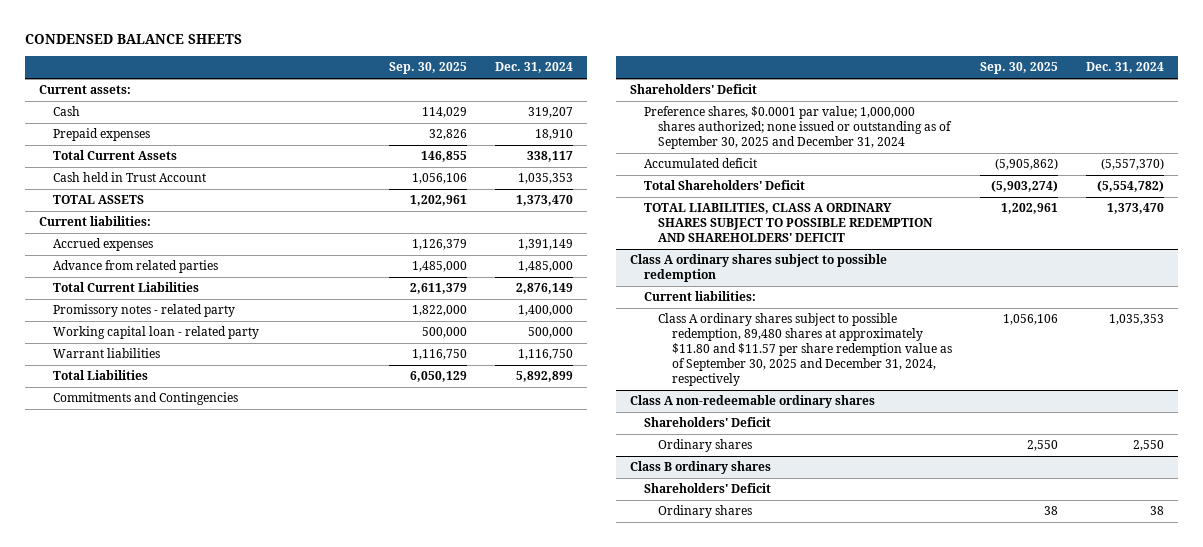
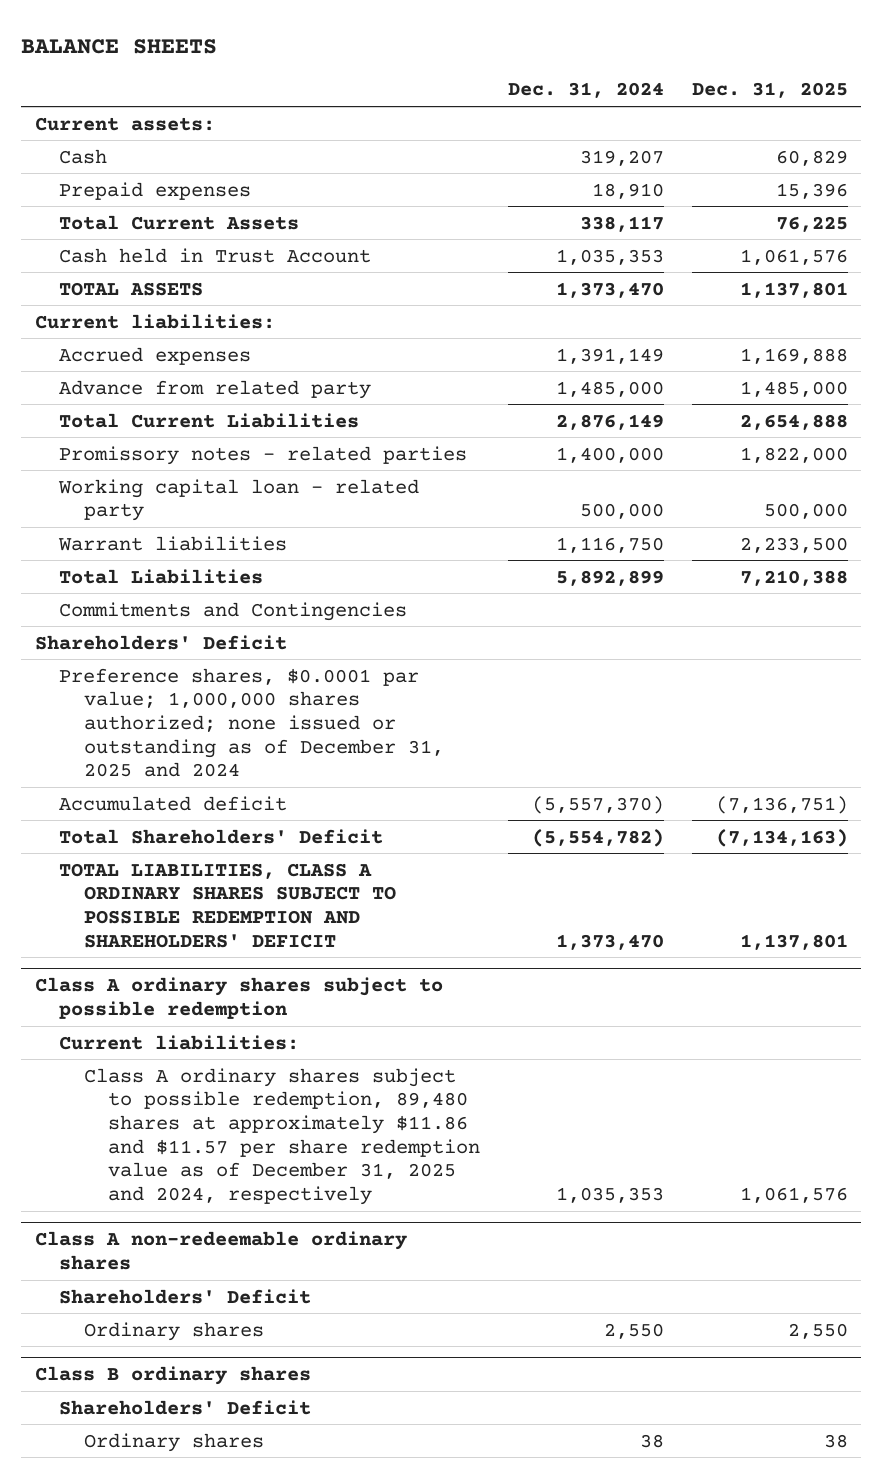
[25,33,243,44] CONDENSED BALANCE SHEETS -> [20,38,217,54] BALANCE SHEETS
[388,62,467,75] Sep. 30, 2025 -> none
none -> [691,82,848,99] Dec. 31, 2025
[53,260,219,274] Advance from related parties -> [59,379,372,399] Advance from related party
[53,304,236,318] Promissory notes - related party -> [59,445,468,465] Promissory notes - related parties
[644,106,953,150] Preference shares, $0.0001 par value; 1,000,000 shares authorized; none issued or outstanding as of September 30, 2025 and December 31, 2024 -> [59,667,444,778] Preference shares, $0.0001 par value; 1,000,000 shares authorized; none issued or outstanding as of December 31, 2025 and 2024
[658,313,953,387] Class A ordinary shares subject to possible redemption, 89,480 shares at approximately $11.80 and $11.57 per share redemption value as of September 30, 2025 and December 31, 2024, respectively -> [83,1067,481,1206] Class A ordinary shares subject to possible redemption, 89,480 shares at approximately $11.86 and $11.57 per share redemption value as of December 31, 2025 and 2024, respectively

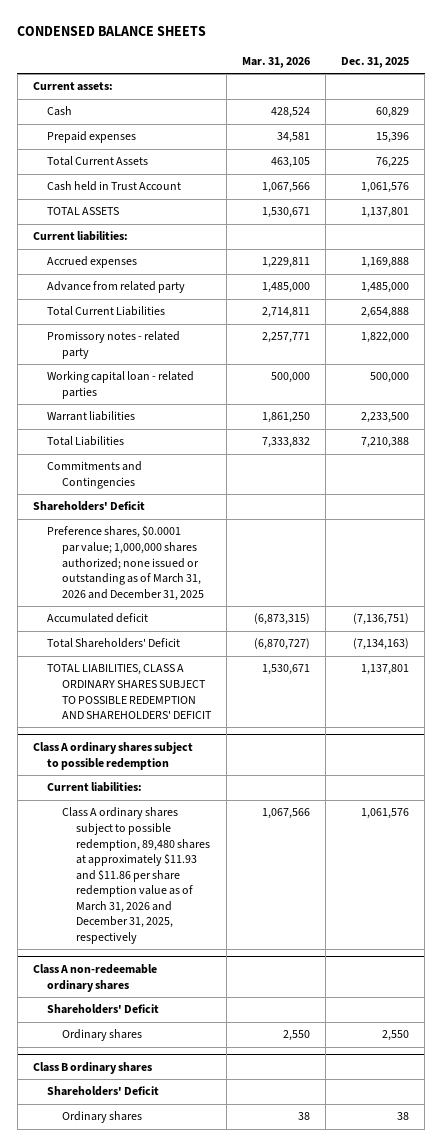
[20,38,217,54] BALANCE SHEETS -> [17,26,207,37] CONDENSED BALANCE SHEETS
[507,82,664,99] Dec. 31, 2024 -> none
none -> [241,57,310,69] Mar. 31, 2026
[59,445,468,465] Promissory notes - related parties -> [47,331,181,359] Promissory notes - related party
[58,478,420,522] Working capital loan - related party -> [47,371,195,399] Working capital loan - related parties
[59,667,444,778] Preference shares, $0.0001 par value; 1,000,000 shares authorized; none issued or outstanding as of December 31, 2025 and 2024 -> [47,526,204,601] Preference shares, $0.0001 par value; 1,000,000 shares authorized; none issued or outstanding as of March 31, 2026 and December 31, 2025
[83,1067,481,1206] Class A ordinary shares subject to possible redemption, 89,480 shares at approximately $11.86 and $11.57 per share redemption value as of December 31, 2025 and 2024, respectively -> [61,807,210,944] Class A ordinary shares subject to possible redemption, 89,480 shares at approximately $11.93 and $11.86 per share redemption value as of March 31, 2026 and December 31, 2025, respectively

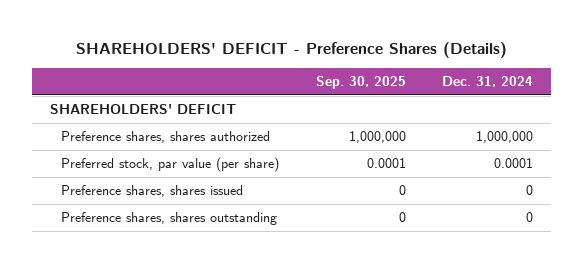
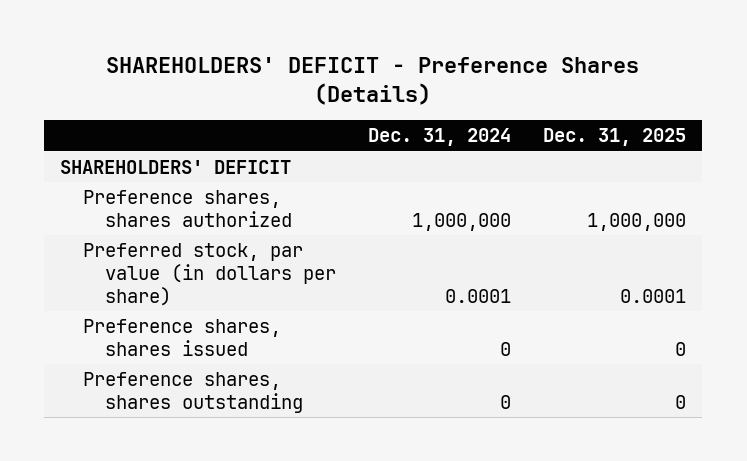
[315,76,406,90] Sep. 30, 2025 -> none
none -> [543,128,687,147] Dec. 31, 2025
[60,157,279,173] Preferred stock, par value (per share) -> [82,242,337,307] Preferred stock, par value (in dollars per share)

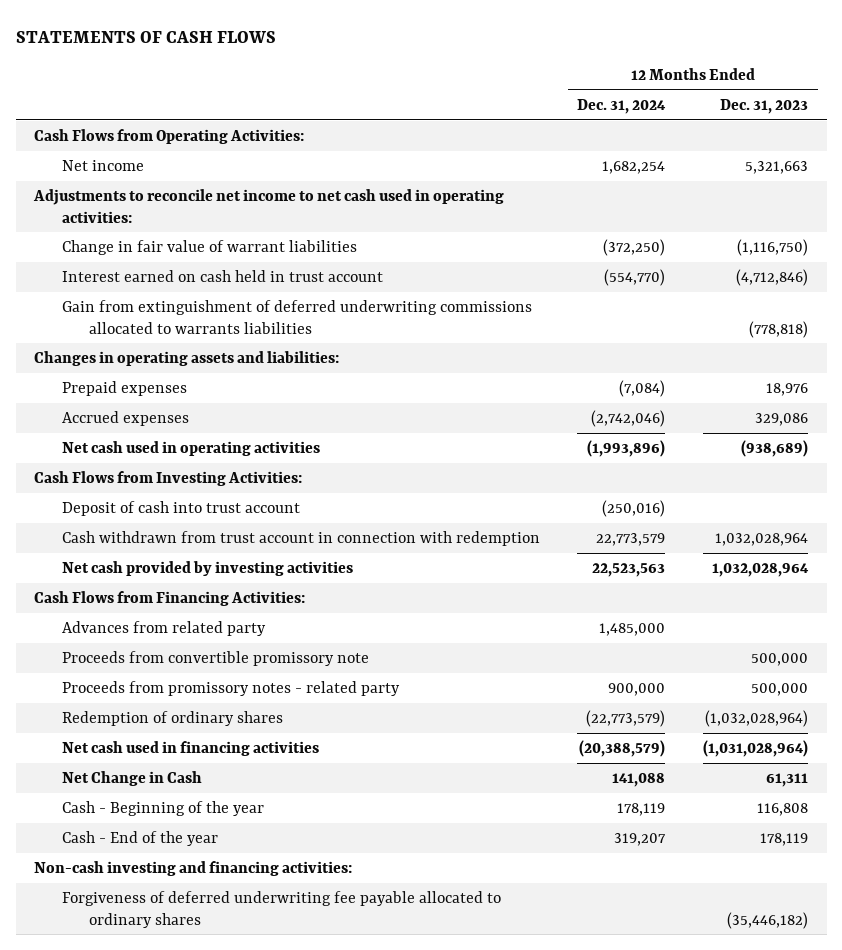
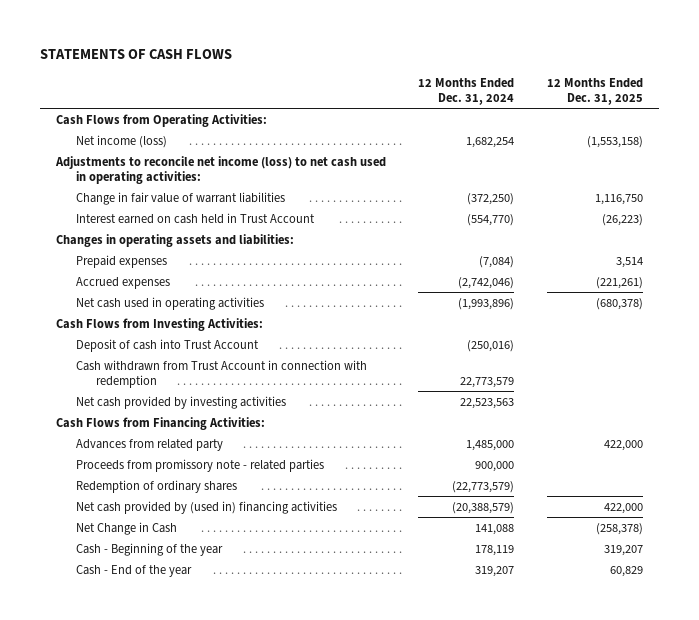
[720,98,809,114] Dec. 31, 2023 -> none
none -> [546,77,643,106] 12 Months Ended Dec. 31, 2025
[61,159,144,171] Net income -> [76,134,168,148] Net income (loss)
[33,188,505,223] Adjustments to reconcile net income to net cash used in operating activities: -> [54,155,386,184] Adjustments to reconcile net income (loss) to net cash used in operating activities:
[61,299,532,334] Gain from extinguishment of deferred underwriting commissions allocated to warrants liabilities -> none
[61,269,383,282] Interest earned on cash held in trust account -> [76,212,316,224] Interest earned on cash held in Trust Account
[61,500,300,516] Deposit of cash into trust account -> [76,338,260,352] Deposit of cash into Trust Account
[61,530,540,546] Cash withdrawn from trust account in connection with redemption -> [76,359,368,388] Cash withdrawn from Trust Account in connection with redemption
[61,650,369,666] Proceeds from convertible promissory note -> none
[61,680,400,696] Proceeds from promissory notes - related party -> [76,458,325,472] Proceeds from promissory note - related parties
[61,740,319,756] Net cash used in financing activities -> [76,500,338,514] Net cash provided by (used in) financing activities
[34,860,353,876] Non-cash investing and financing activities: -> none
[61,890,501,928] Forgiveness of deferred underwriting fee payable allocated to ordinary shares -> none

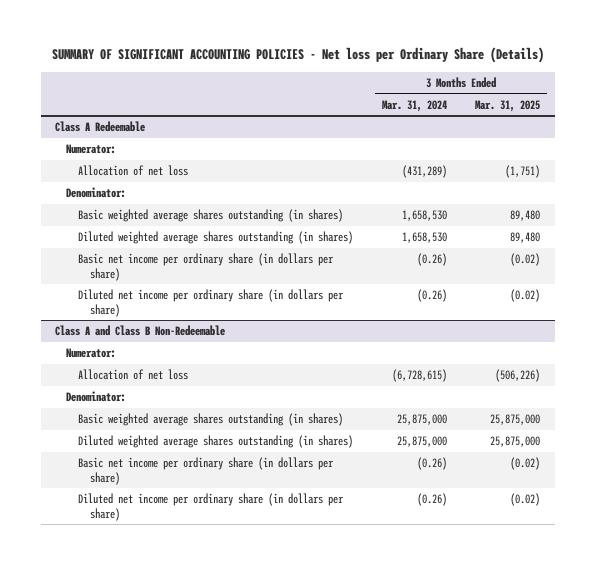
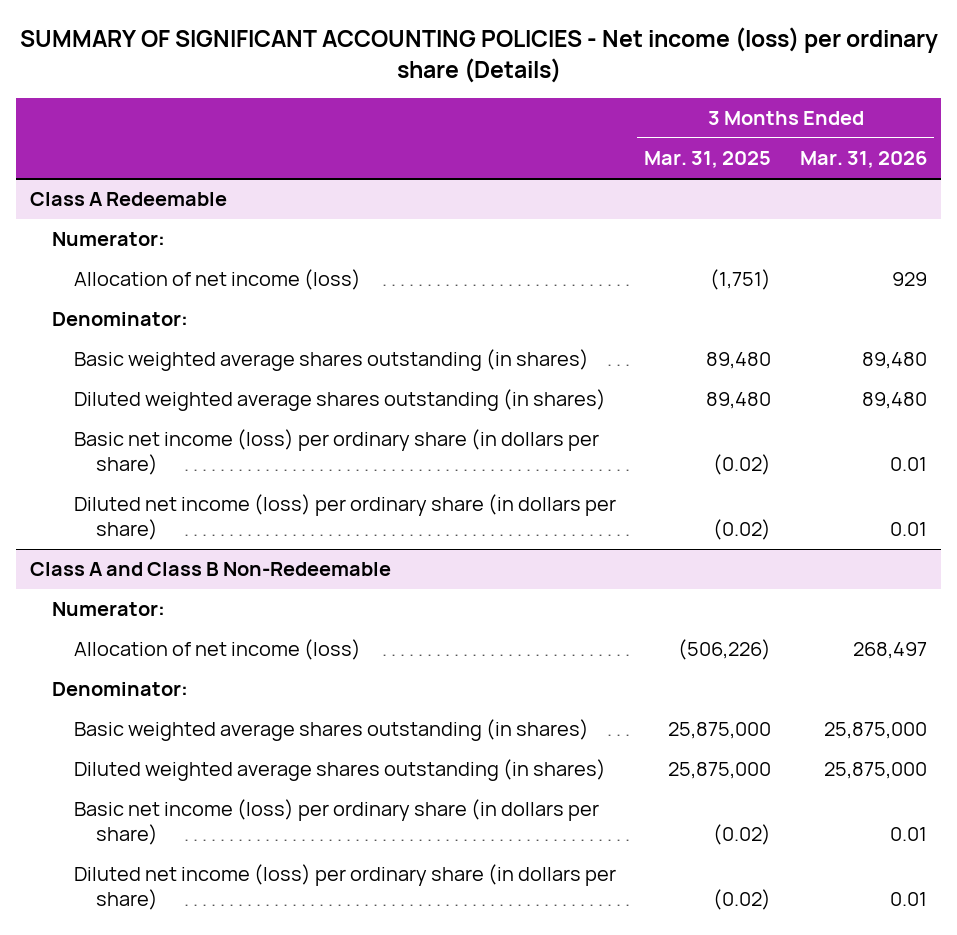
[51,47,544,64] SUMMARY OF SIGNIFICANT ACCOUNTING POLICIES - Net loss per Ordinary Share (Details) -> [19,26,938,83] SUMMARY OF SIGNIFICANT ACCOUNTING POLICIES - Net income (loss) per ordinary share (Details)
[381,99,447,112] Mar. 31, 2024 -> none
none -> [799,151,927,169] Mar. 31, 2026
[78,165,189,177] Allocation of net loss -> [73,269,361,291] Allocation of net income (loss)
[78,253,335,281] Basic net income per ordinary share (in dollars per share) -> [73,429,599,476] Basic net income (loss) per ordinary share (in dollars per share)
[78,289,345,317] Diluted net income per ordinary share (in dollars per share) -> [73,494,616,541] Diluted net income (loss) per ordinary share (in dollars per share)
[78,369,189,381] Allocation of net loss -> [73,639,361,661] Allocation of net income (loss)
[78,457,335,485] Basic net income per ordinary share (in dollars per share) -> [73,799,599,846] Basic net income (loss) per ordinary share (in dollars per share)
[78,493,345,521] Diluted net income per ordinary share (in dollars per share) -> [73,864,616,911] Diluted net income (loss) per ordinary share (in dollars per share)

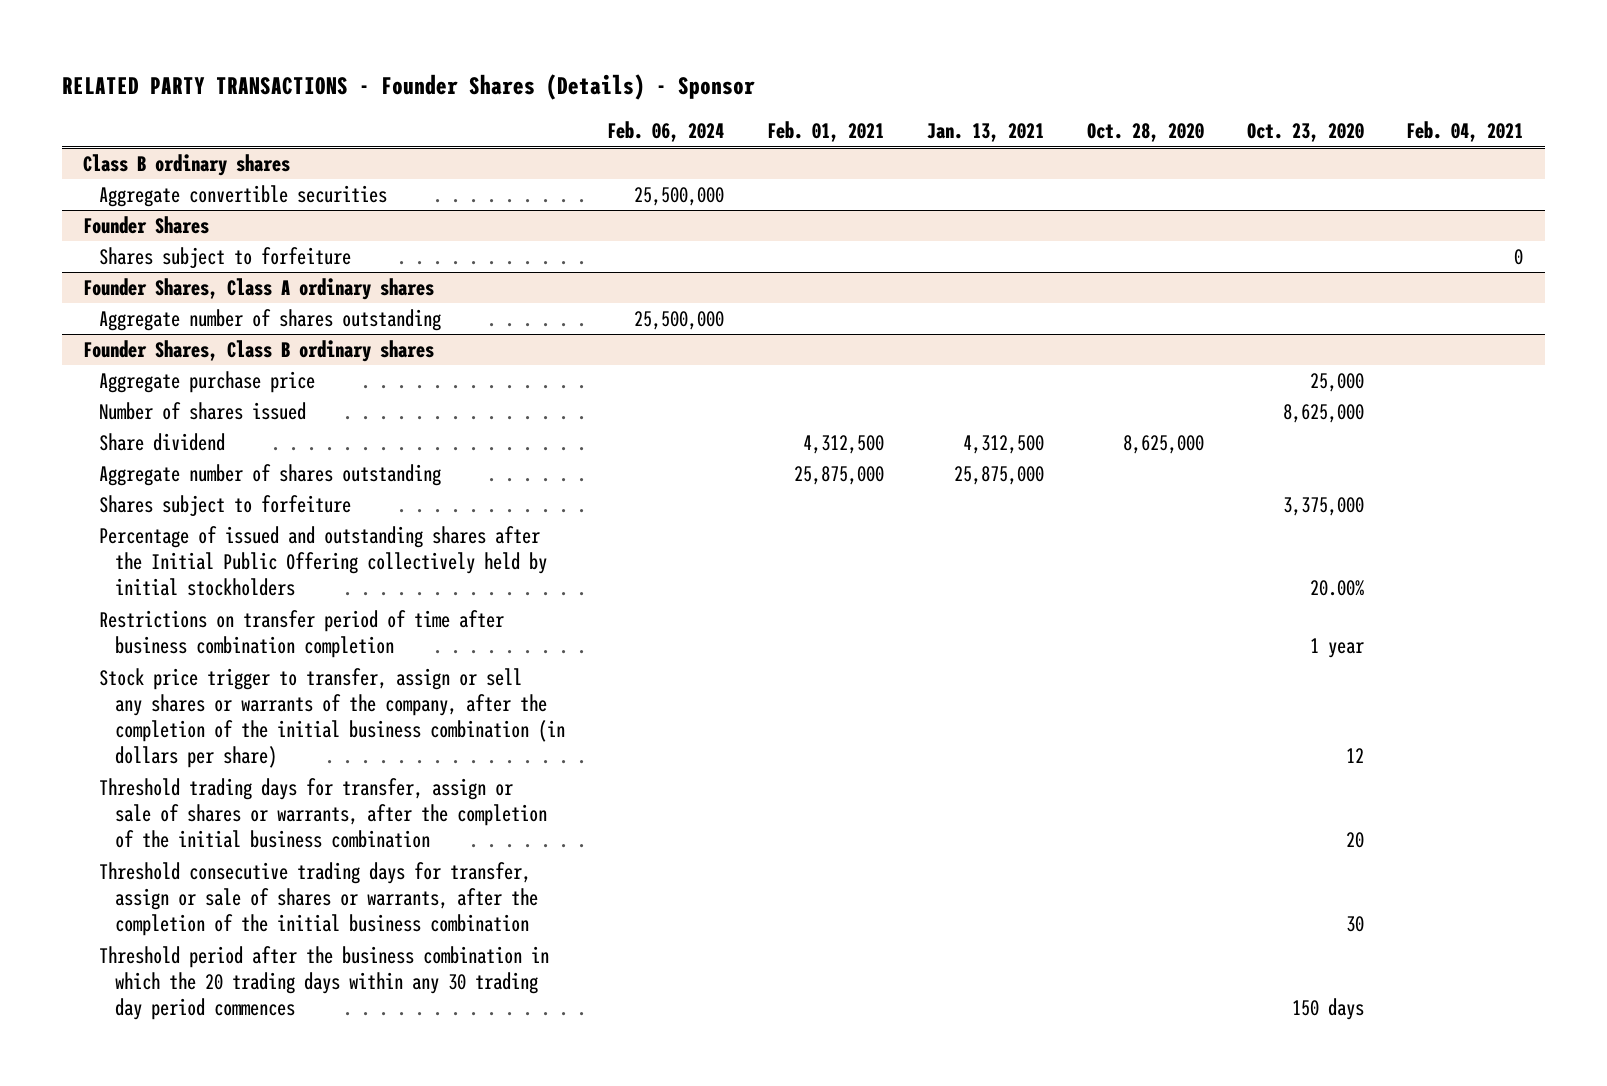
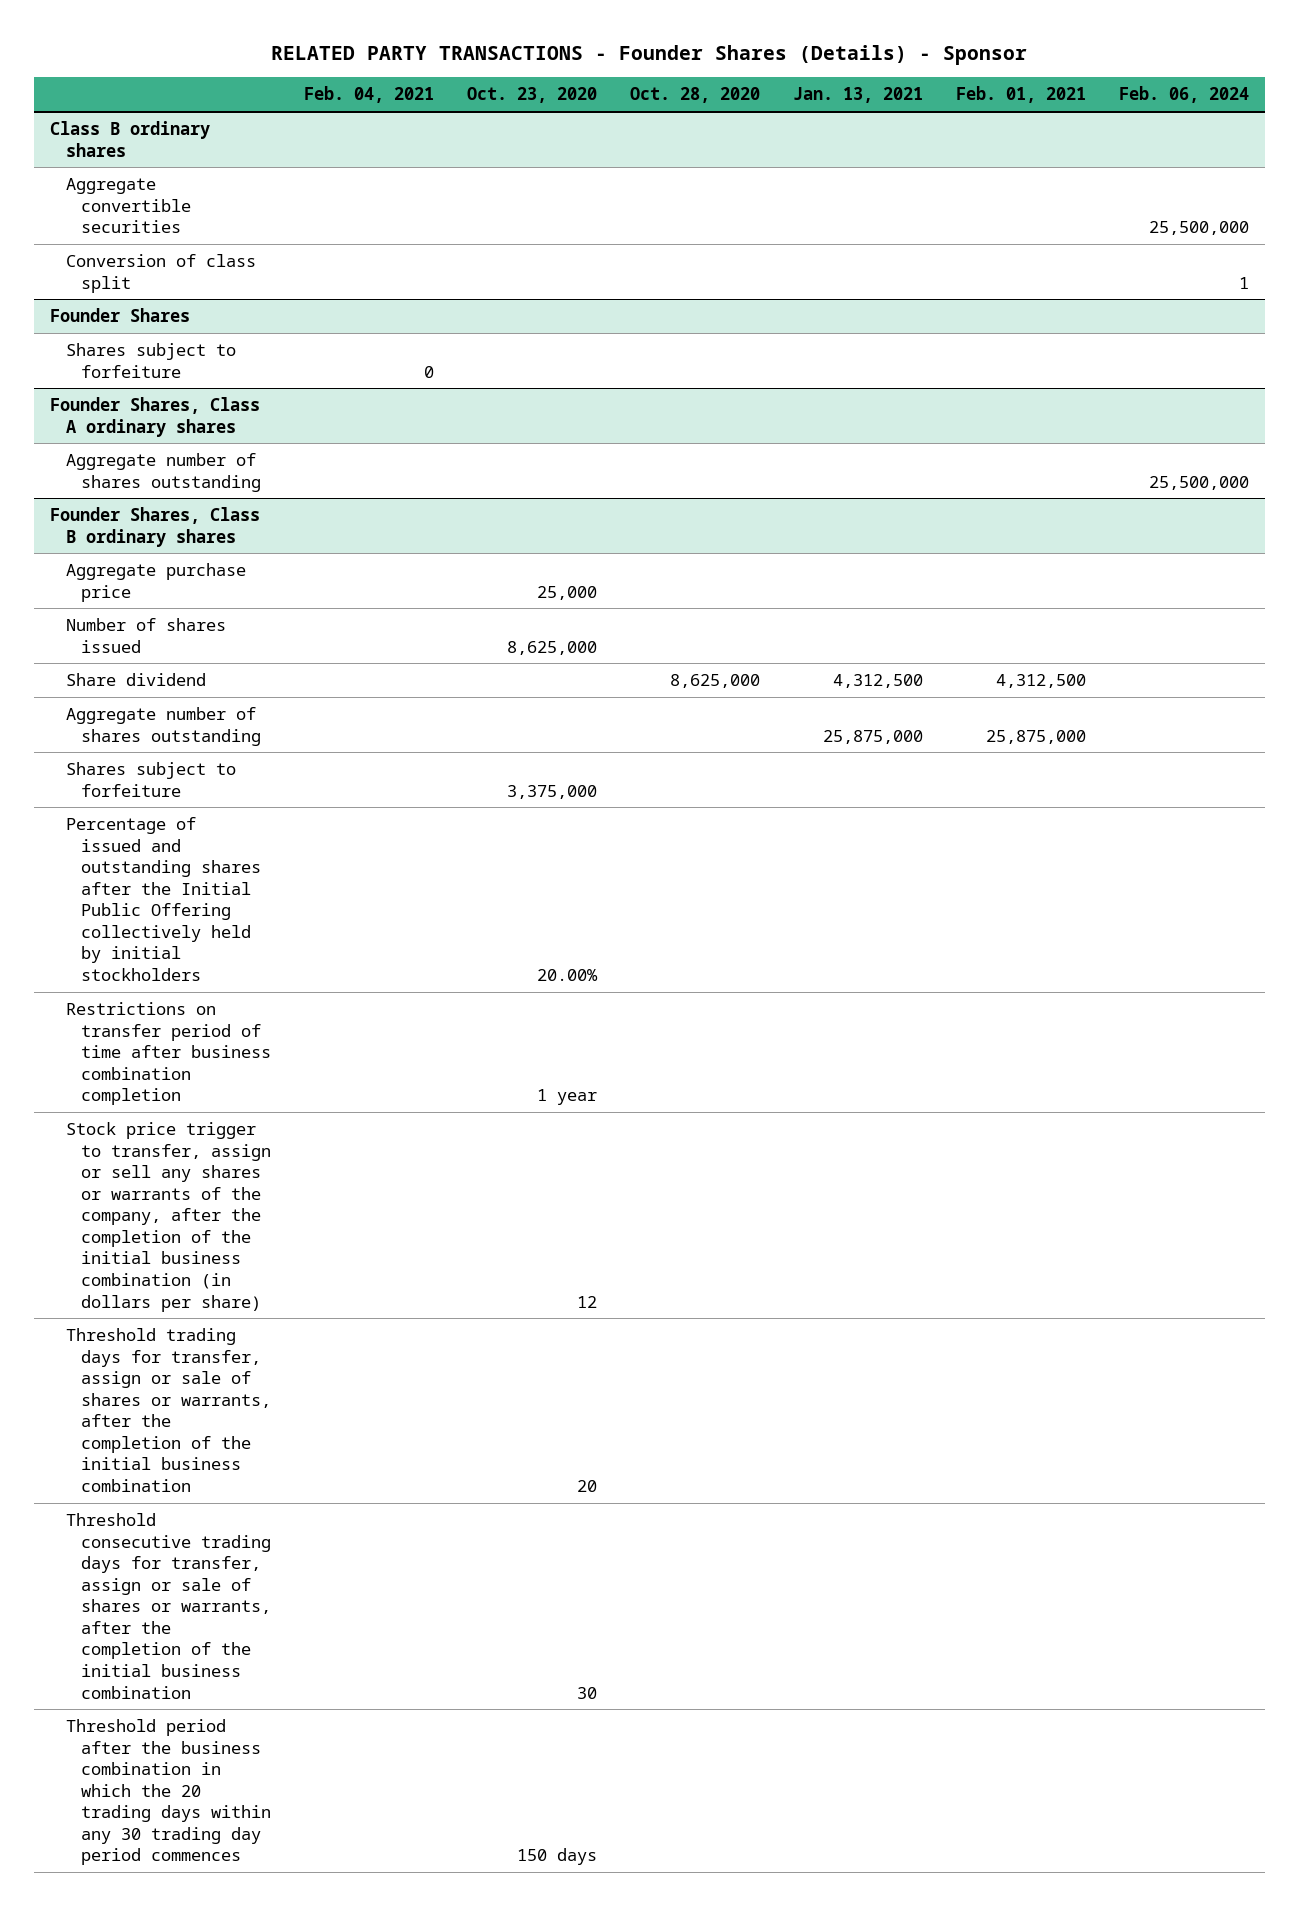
none -> [65,254,256,293] Conversion of class split

